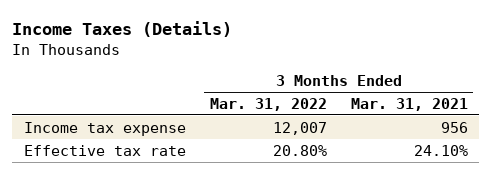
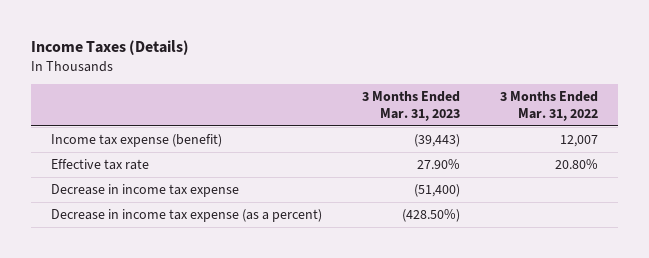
[350,97,468,111] Mar. 31, 2021 -> none
none -> [362,91,461,121] 3 Months Ended Mar. 31, 2023
[24,121,187,136] Income tax expense -> [50,133,222,147] Income tax expense (benefit)
none -> [50,183,239,197] Decrease in income tax expense
none -> [50,208,322,222] Decrease in income tax expense (as a percent)

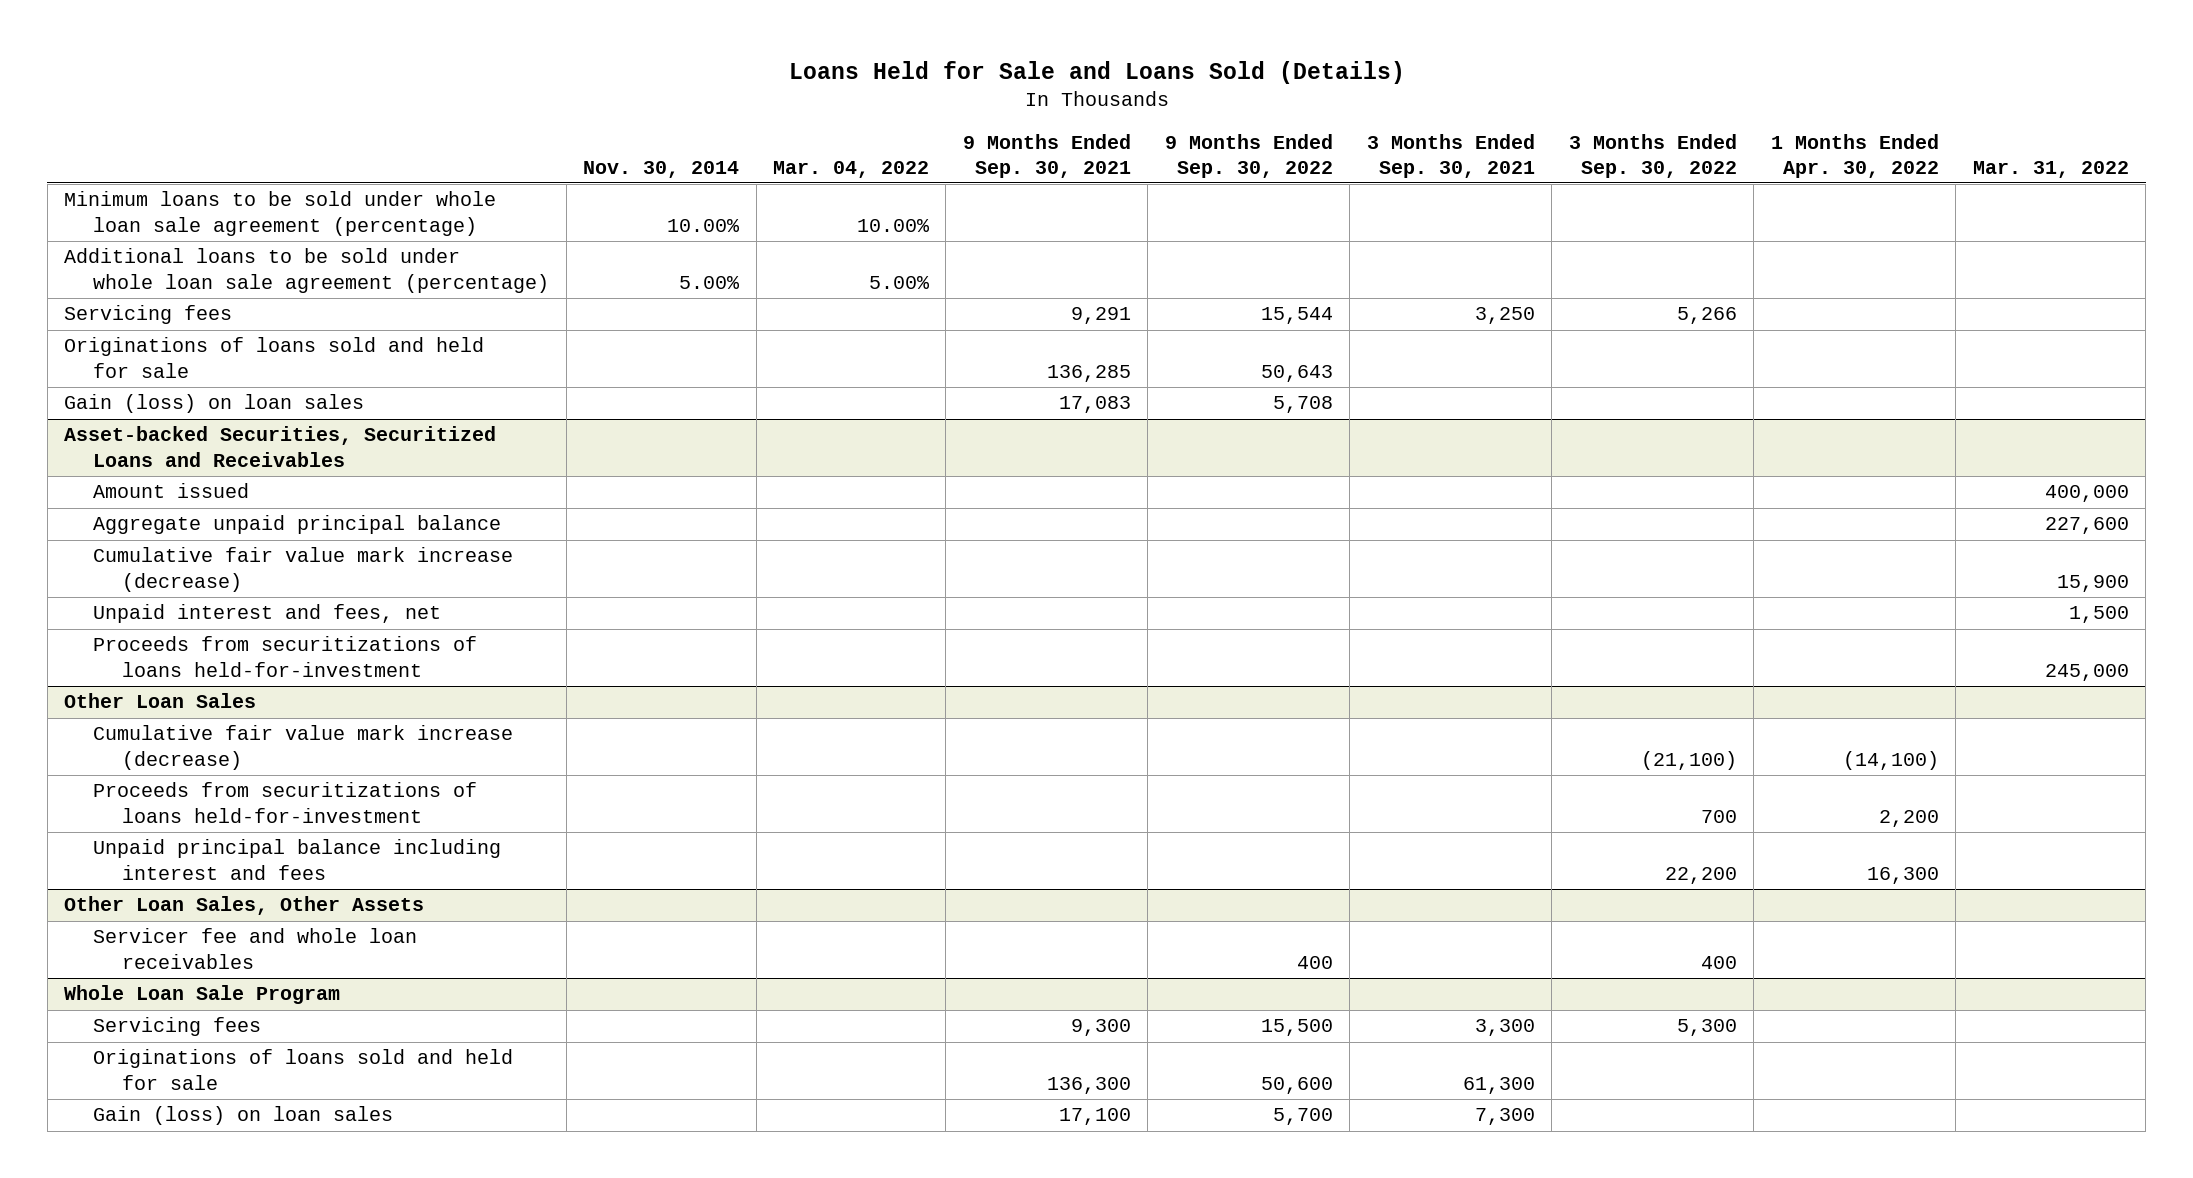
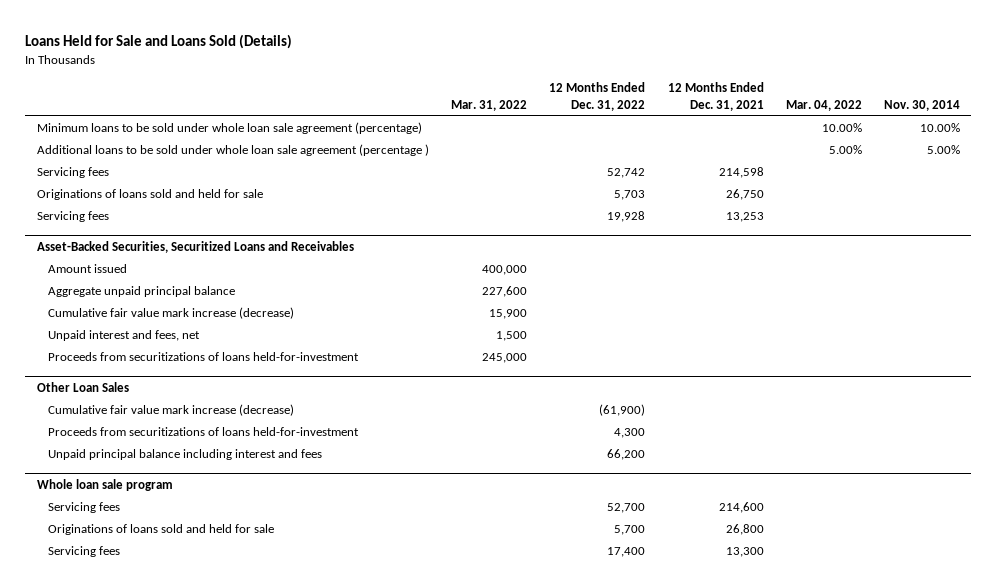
[962,133,1131,178] 9 Months Ended Sep. 30, 2021 -> none
[1164,133,1333,178] 9 Months Ended Sep. 30, 2022 -> none
[1366,133,1535,178] 3 Months Ended Sep. 30, 2021 -> none
[1568,133,1737,178] 3 Months Ended Sep. 30, 2022 -> none
[1770,133,1939,178] 1 Months Ended Apr. 30, 2022 -> none
none -> [549,82,646,112] 12 Months Ended Dec. 31, 2022
none -> [667,82,764,112] 12 Months Ended Dec. 31, 2021
[64,248,550,293] Additional loans to be sold under whole loan sale agreement (percentage) -> [36,144,429,157] Additional loans to be sold under whole loan sale agreement (percentage )
[64,394,365,414] Gain (loss) on loan sales -> none
none -> [36,211,109,223] Servicing fees
[64,426,497,467] Asset-backed Securities, Securitized Loans and Receivables -> [36,240,354,253] Asset-Backed Securities, Securitized Loans and Receivables
[64,896,425,916] Other Loan Sales, Other Assets -> none
[93,928,418,969] Servicer fee and whole loan receivables -> none
[64,985,341,1005] Whole Loan Sale Program -> [36,478,173,491] Whole loan sale program
[93,1106,394,1126] Gain (loss) on loan sales -> none
none -> [48,546,121,558] Servicing fees

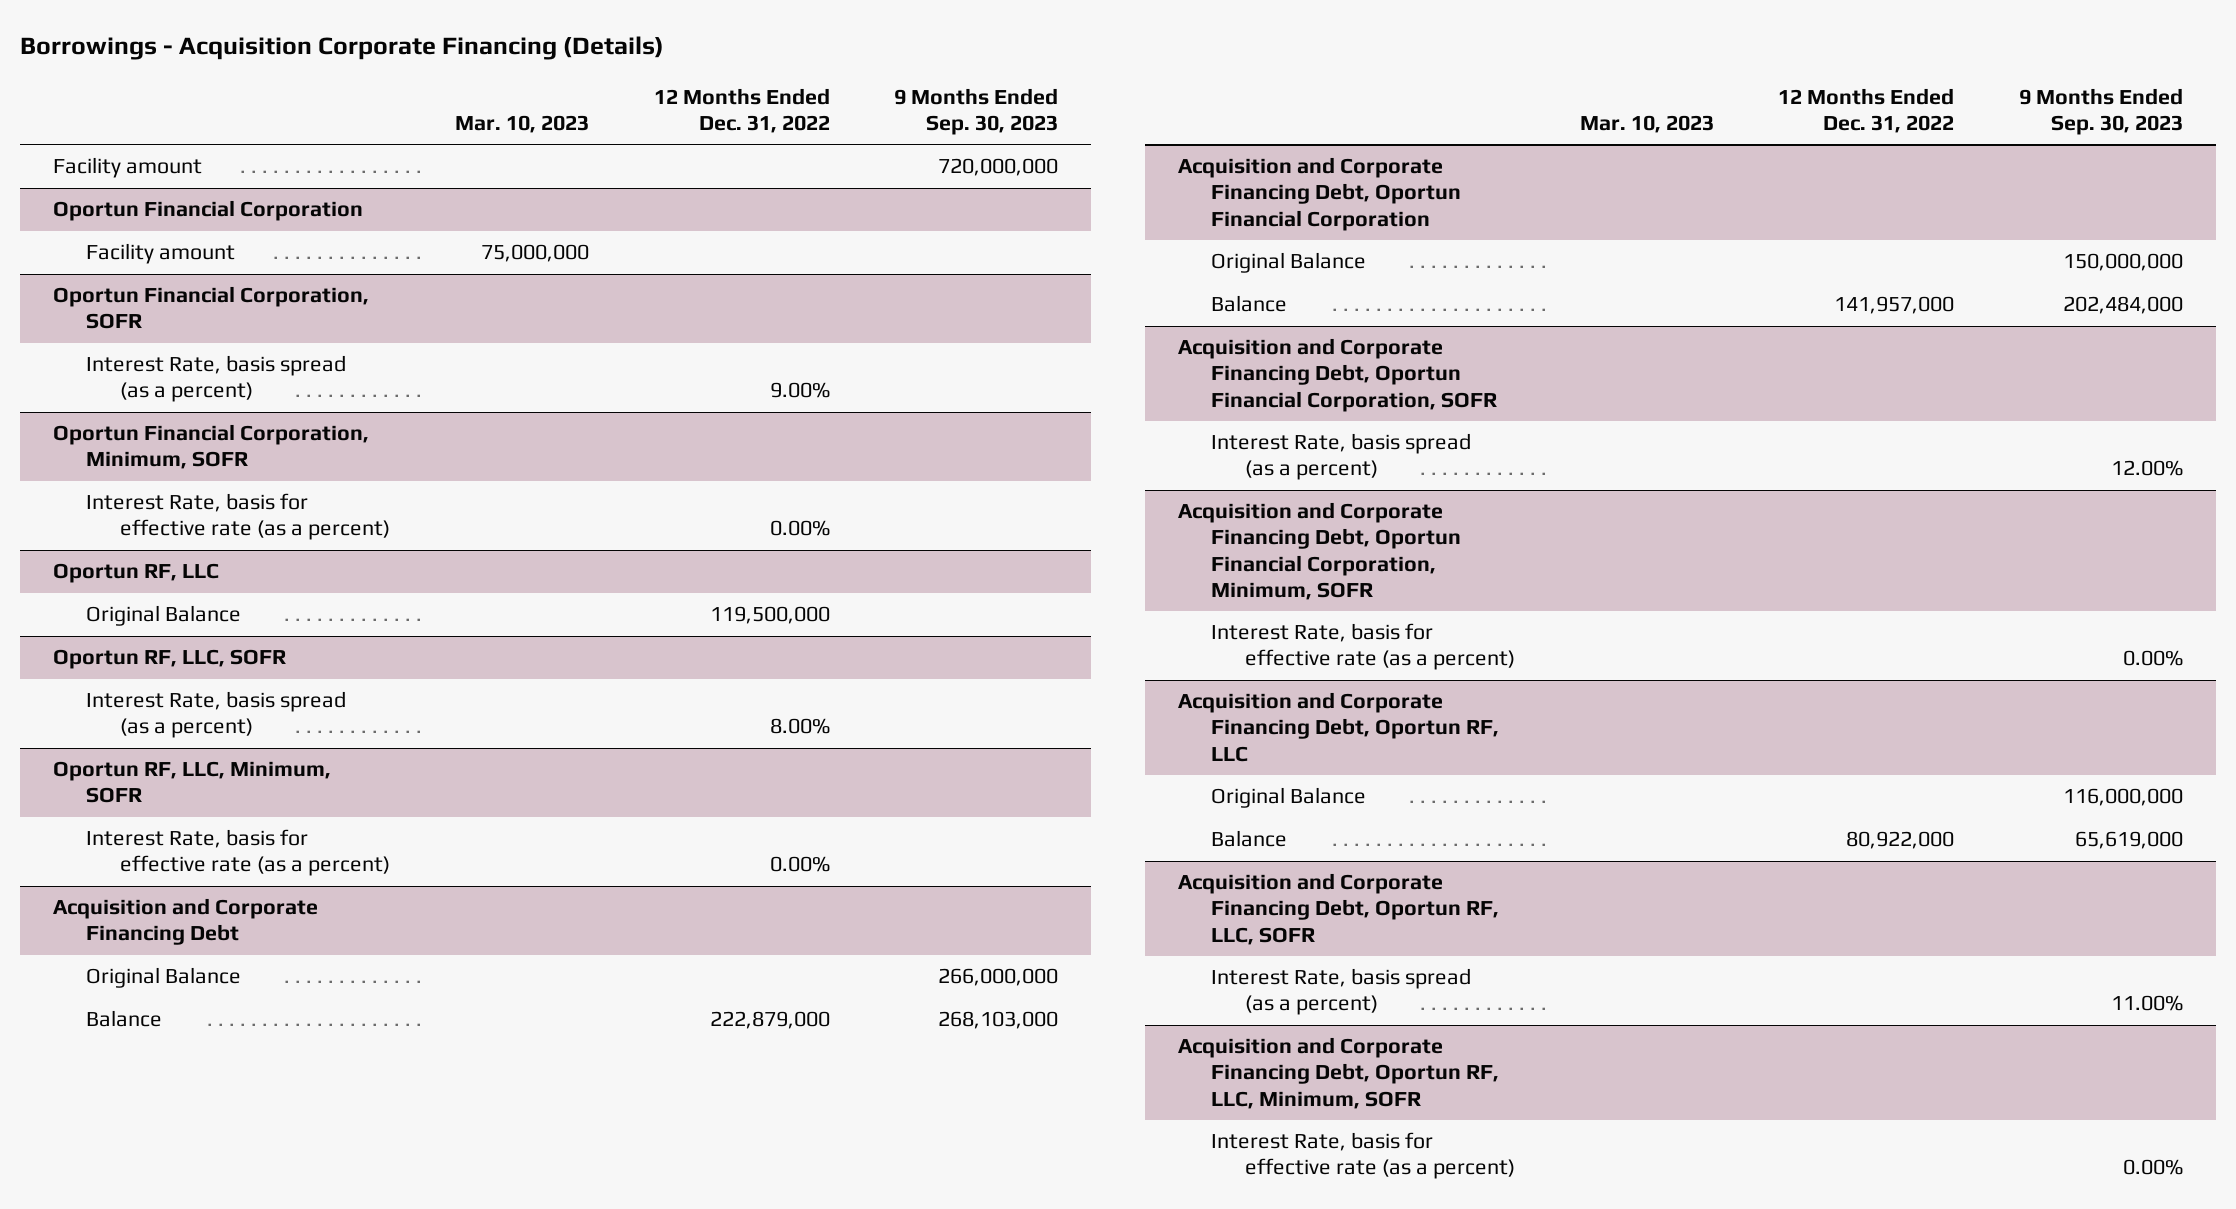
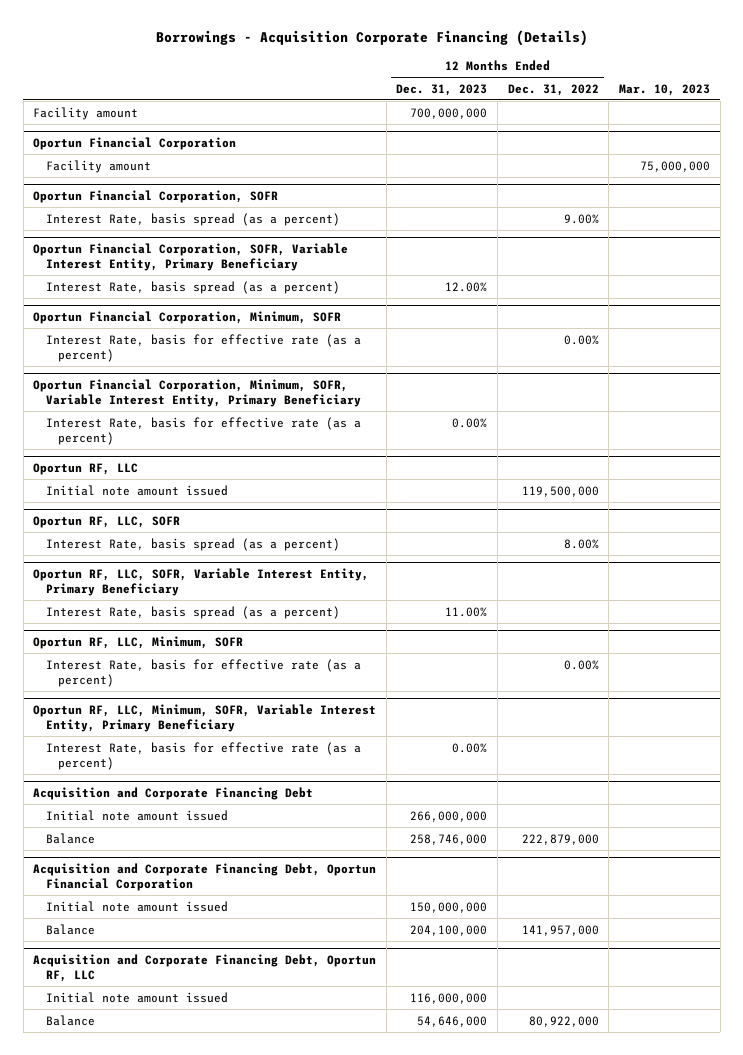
[894,87,1059,135] 9 Months Ended Sep. 30, 2023 -> none
none -> [396,83,488,96] Dec. 31, 2023
none -> [33,243,349,272] Oportun Financial Corporation, SOFR, Variable Interest Entity, Primary Beneficiary
none -> [45,280,340,294] Interest Rate, basis spread (as a percent)
none -> [33,379,361,408] Oportun Financial Corporation, Minimum, SOFR, Variable Interest Entity, Primary Beneficiary
none -> [45,416,361,445] Interest Rate, basis for effective rate (as a percent)
[86,605,242,627] Original Balance -> [45,484,228,496] Initial note amount issued
none -> [33,568,370,597] Oportun RF, LLC, SOFR, Variable Interest Entity, Primary Beneficiary
none -> [45,605,340,619] Interest Rate, basis spread (as a percent)
none -> [33,704,377,733] Oportun RF, LLC, Minimum, SOFR, Variable Interest Entity, Primary Beneficiary
none -> [45,741,361,770] Interest Rate, basis for effective rate (as a percent)
[86,967,242,989] Original Balance -> [45,809,228,821] Initial note amount issued
[1211,252,1367,274] Original Balance -> [45,900,228,912] Initial note amount issued
[1177,338,1498,412] Acquisition and Corporate Financing Debt, Oportun Financial Corporation, SOFR -> none
[1211,433,1472,481] Interest Rate, basis spread (as a percent) -> none
[1177,502,1462,600] Acquisition and Corporate Financing Debt, Oportun Financial Corporation, Minimum, SOFR -> none
[1211,623,1515,671] Interest Rate, basis for effective rate (as a percent) -> none
[1211,787,1367,809] Original Balance -> [45,991,228,1003] Initial note amount issued
[1177,873,1500,945] Acquisition and Corporate Financing Debt, Oportun RF, LLC, SOFR -> none
[1211,968,1472,1016] Interest Rate, basis spread (as a percent) -> none
[1177,1037,1500,1109] Acquisition and Corporate Financing Debt, Oportun RF, LLC, Minimum, SOFR -> none
[1211,1132,1515,1180] Interest Rate, basis for effective rate (as a percent) -> none

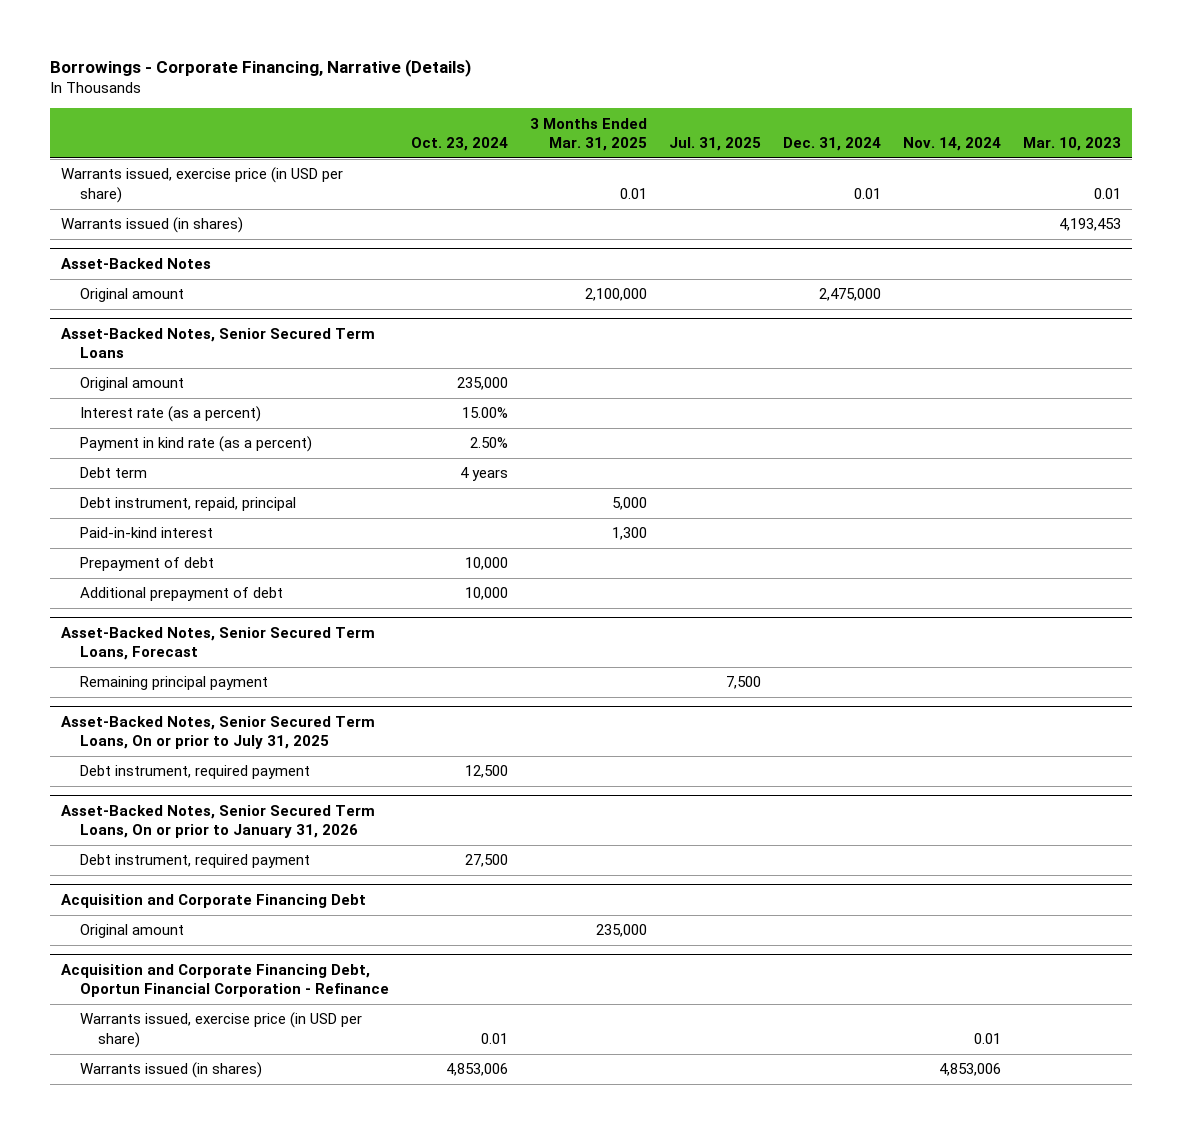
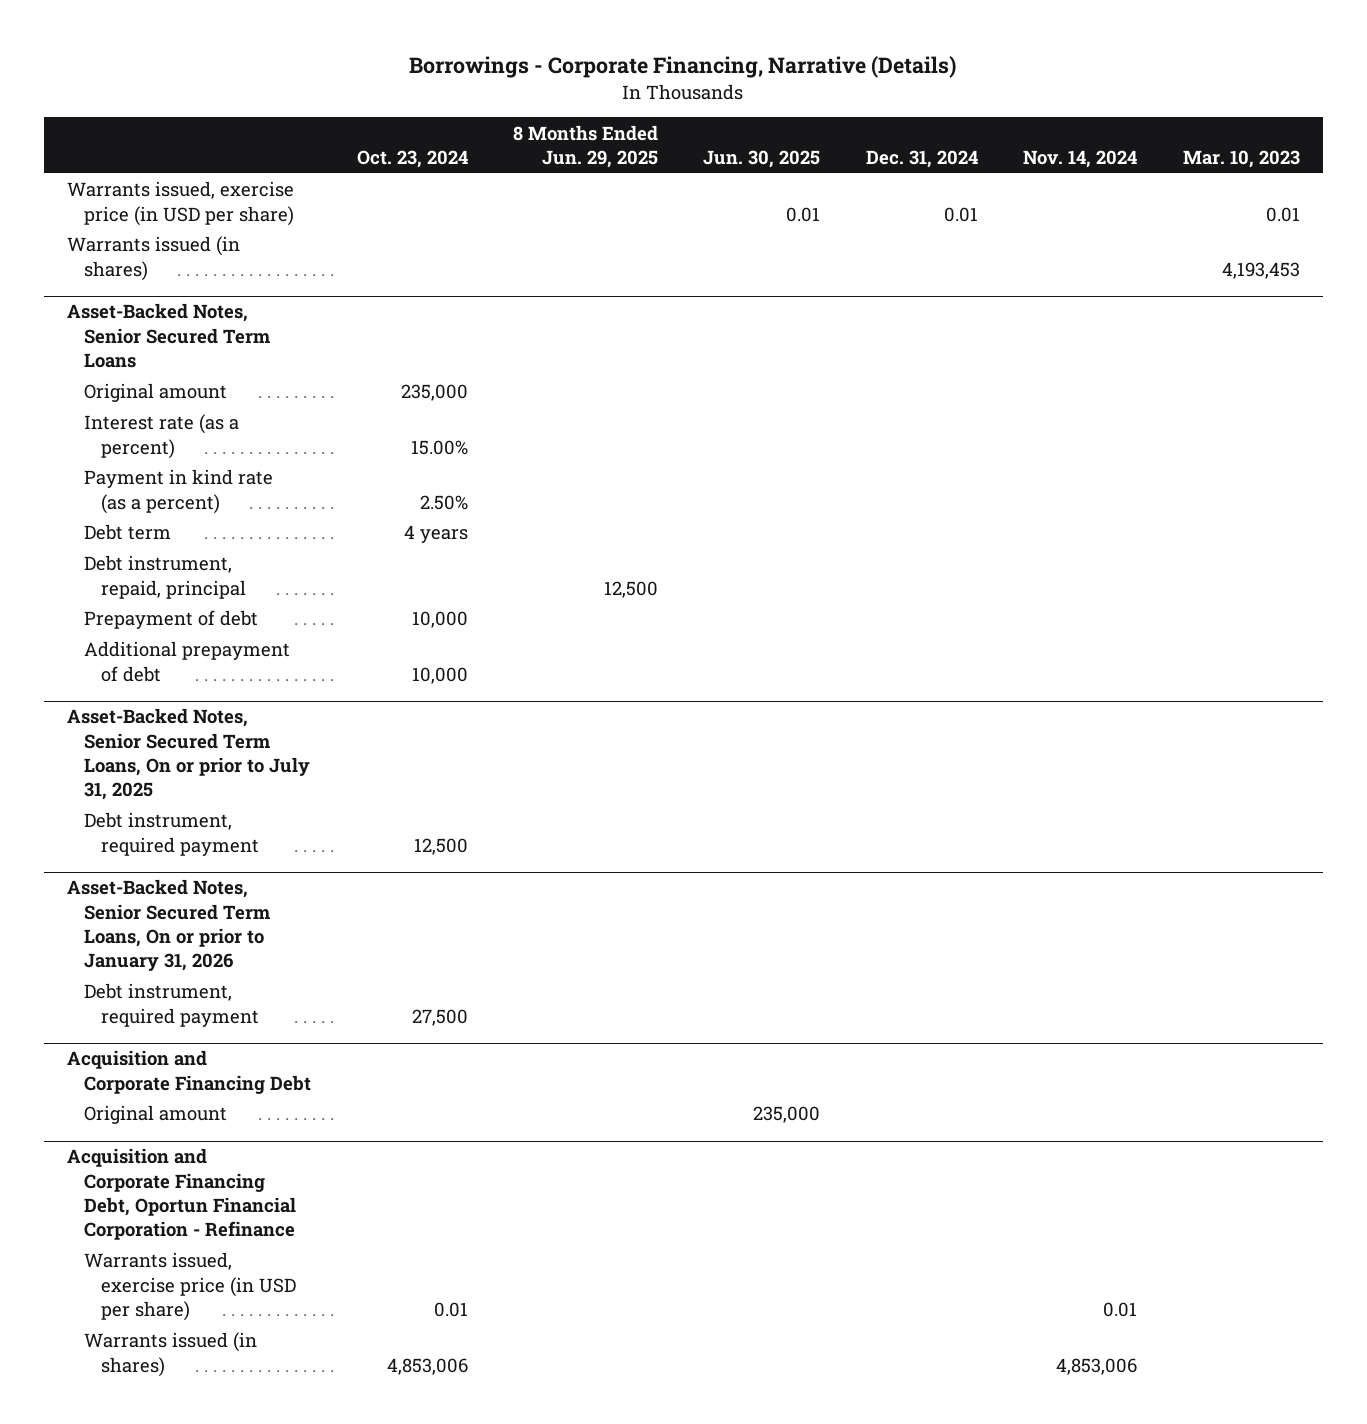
[529,117,647,151] 3 Months Ended Mar. 31, 2025 -> none
[668,136,761,151] Jul. 31, 2025 -> none
none -> [512,124,658,168] 8 Months Ended Jun. 29, 2025
none -> [703,149,821,168] Jun. 30, 2025
[61,258,212,270] Asset-Backed Notes -> none
[79,288,184,303] Original amount -> none
[79,527,213,539] Paid-in-kind interest -> none
[61,627,376,661] Asset-Backed Notes, Senior Secured Term Loans, Forecast -> none
[79,676,268,691] Remaining principal payment -> none

